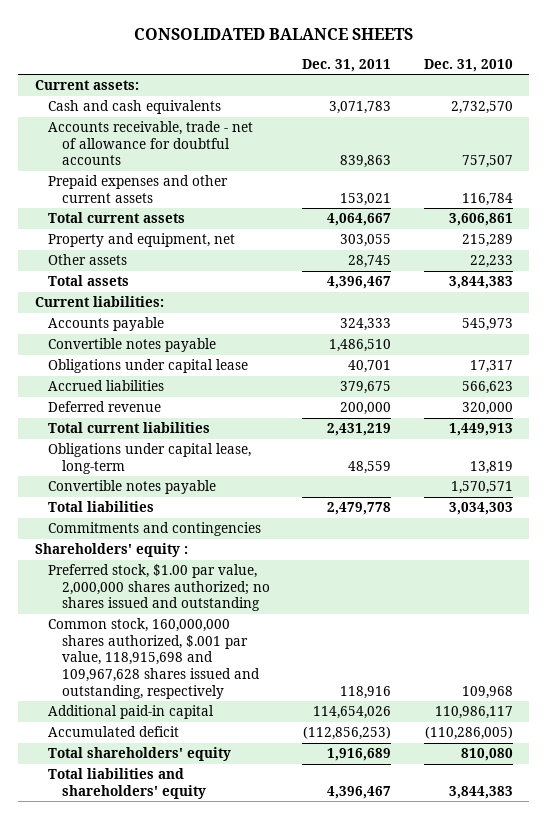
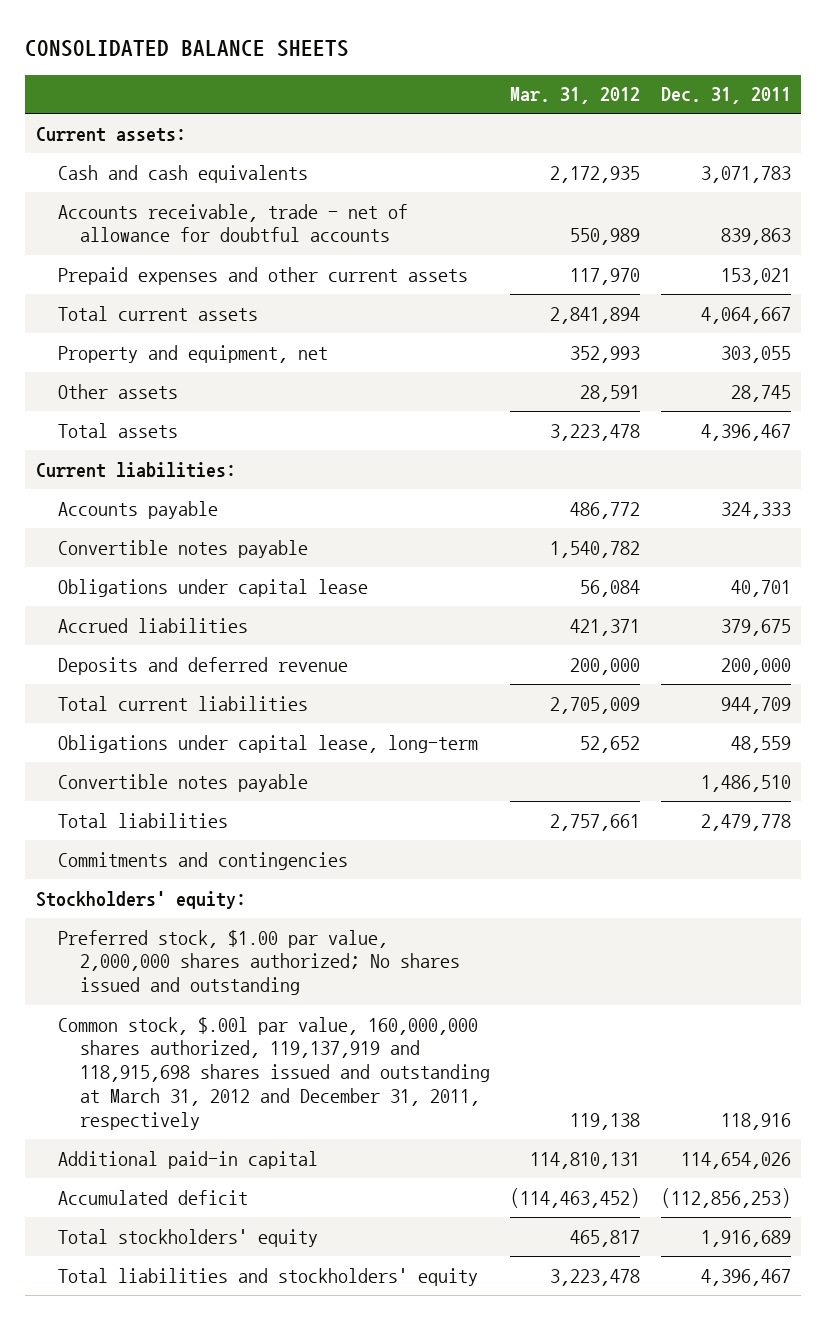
[424,58,514,72] Dec. 31, 2010 -> none
none -> [510,87,641,105] Mar. 31, 2012
[48,480,217,495] Convertible notes payable -> [57,539,308,558] Convertible notes payable
[48,401,162,413] Deferred revenue -> [57,656,348,675] Deposits and deferred revenue
[327,423,392,437] 2,431,219 -> [720,696,791,714] 944,709
[48,338,217,353] Convertible notes payable -> [57,773,308,792] Convertible notes payable
[34,543,188,558] Shareholders' equity : -> none
none -> [35,890,246,909] Stockholders' equity:
[48,564,270,612] Preferred stock, $1.00 par value, 2,000,000 shares authorized; no shares issued and outstanding -> [57,929,460,996] Preferred stock, $1.00 par value, 2,000,000 shares authorized; No shares issued and outstanding
[48,618,260,699] Common stock, 160,000,000 shares authorized, $.001 par value, 118,915,698 and 109,967,628 shares issued and outstanding, respectively -> [57,1016,490,1131] Common stock, $.00l par value, 160,000,000 shares authorized, 119,137,919 and 118,915,698 shares issued and outstanding at March 31, 2012 and December 31, 2011, respectively
[48,747,232,762] Total shareholders' equity -> [57,1228,318,1247] Total stockholders' equity
[48,768,206,799] Total liabilities and shareholders' equity -> [57,1267,478,1286] Total liabilities and stockholders' equity

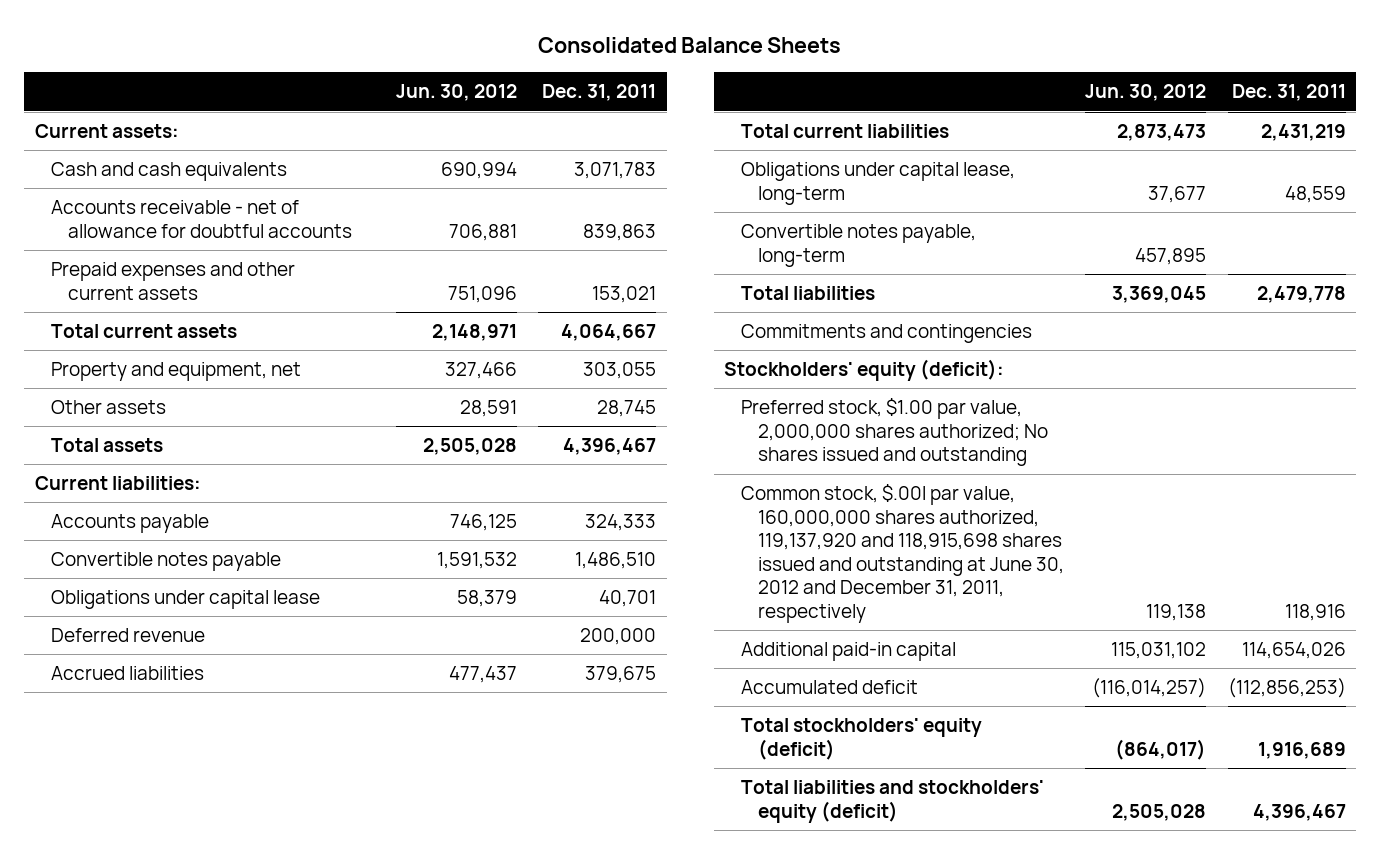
[25,40,350,58] CONSOLIDATED BALANCE SHEETS -> [538,37,842,54] Consolidated Balance Sheets
[510,87,641,105] Mar. 31, 2012 -> none
none -> [395,84,517,102] Jun. 30, 2012
[57,203,408,243] Accounts receivable, trade - net of allowance for doubtful accounts -> [51,200,353,238] Accounts receivable - net of allowance for doubtful accounts
[57,539,308,558] Convertible notes payable -> none
[57,773,308,792] Convertible notes payable -> [51,552,282,572] Convertible notes payable
none -> [51,628,206,643] Deferred revenue
[57,656,348,675] Deposits and deferred revenue -> none
[720,696,791,714] 944,709 -> [1260,124,1346,142] 2,431,219
none -> [741,224,977,267] Convertible notes payable, long-term
[35,890,246,909] Stockholders' equity: -> [724,359,1005,382] Stockholders' equity (deficit):
[57,1016,490,1131] Common stock, $.00l par value, 160,000,000 shares authorized, 119,137,919 and 118,915,698 shares issued and outstanding at March 31, 2012 and December 31, 2011, respectively -> [741,484,1064,623] Common stock, $.00l par value, 160,000,000 shares authorized, 119,137,920 and 118,915,698 shares issued and outstanding at June 30, 2012 and December 31, 2011, respectively
[57,1228,318,1247] Total stockholders' equity -> [741,718,983,760] Total stockholders' equity (deficit)
[57,1267,478,1286] Total liabilities and stockholders' equity -> [741,780,1045,823] Total liabilities and stockholders' equity (deficit)

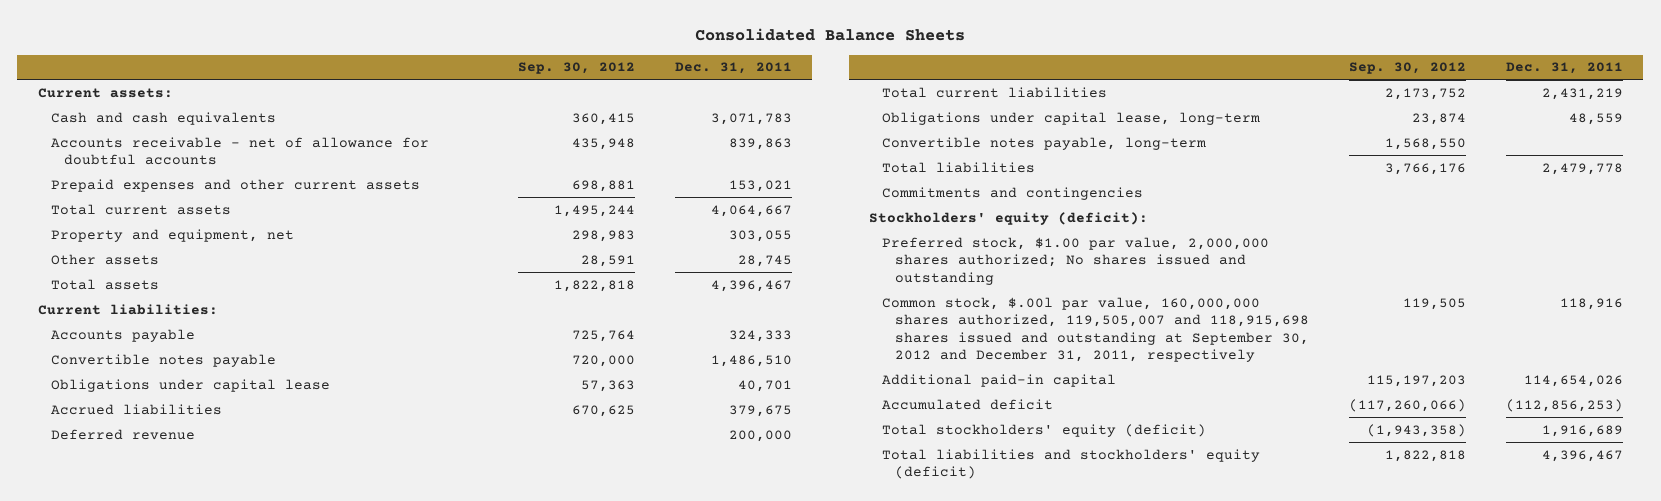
[395,84,517,102] Jun. 30, 2012 -> none
none -> [517,62,635,75] Sep. 30, 2012
[51,628,206,643] Deferred revenue -> [50,428,195,440] Deferred revenue
[741,484,1064,623] Common stock, $.00l par value, 160,000,000 shares authorized, 119,137,920 and 118,915,698 shares issued and outstanding at June 30, 2012 and December 31, 2011, respectively -> [881,296,1309,363] Common stock, $.00l par value, 160,000,000 shares authorized, 119,505,007 and 118,915,698 shares issued and outstanding at September 30, 2012 and December 31, 2011, respectively

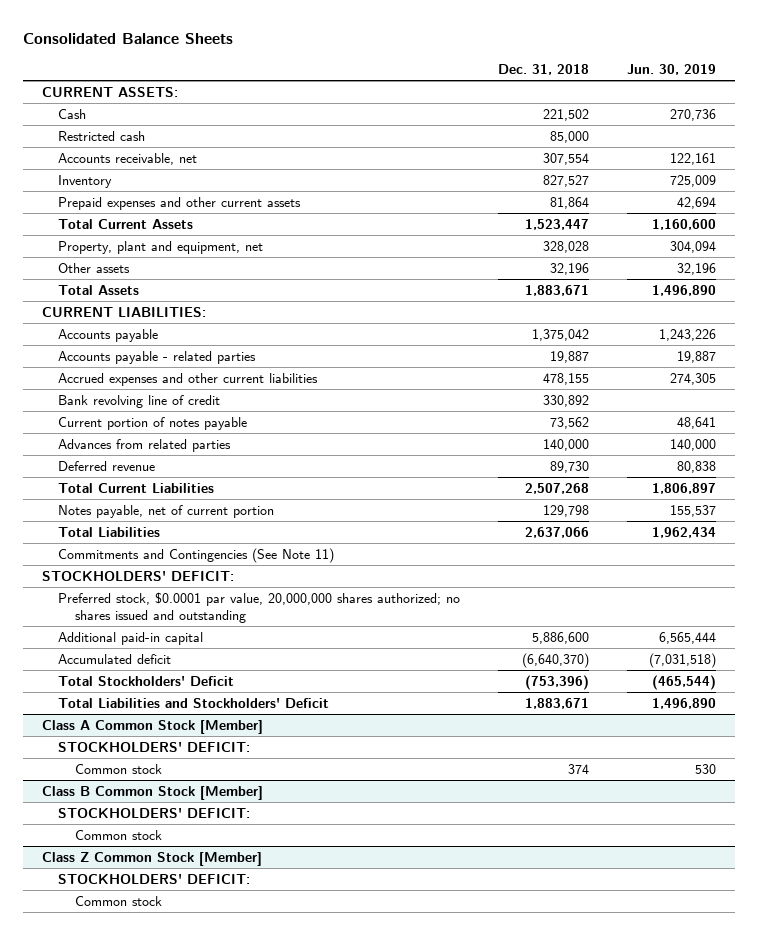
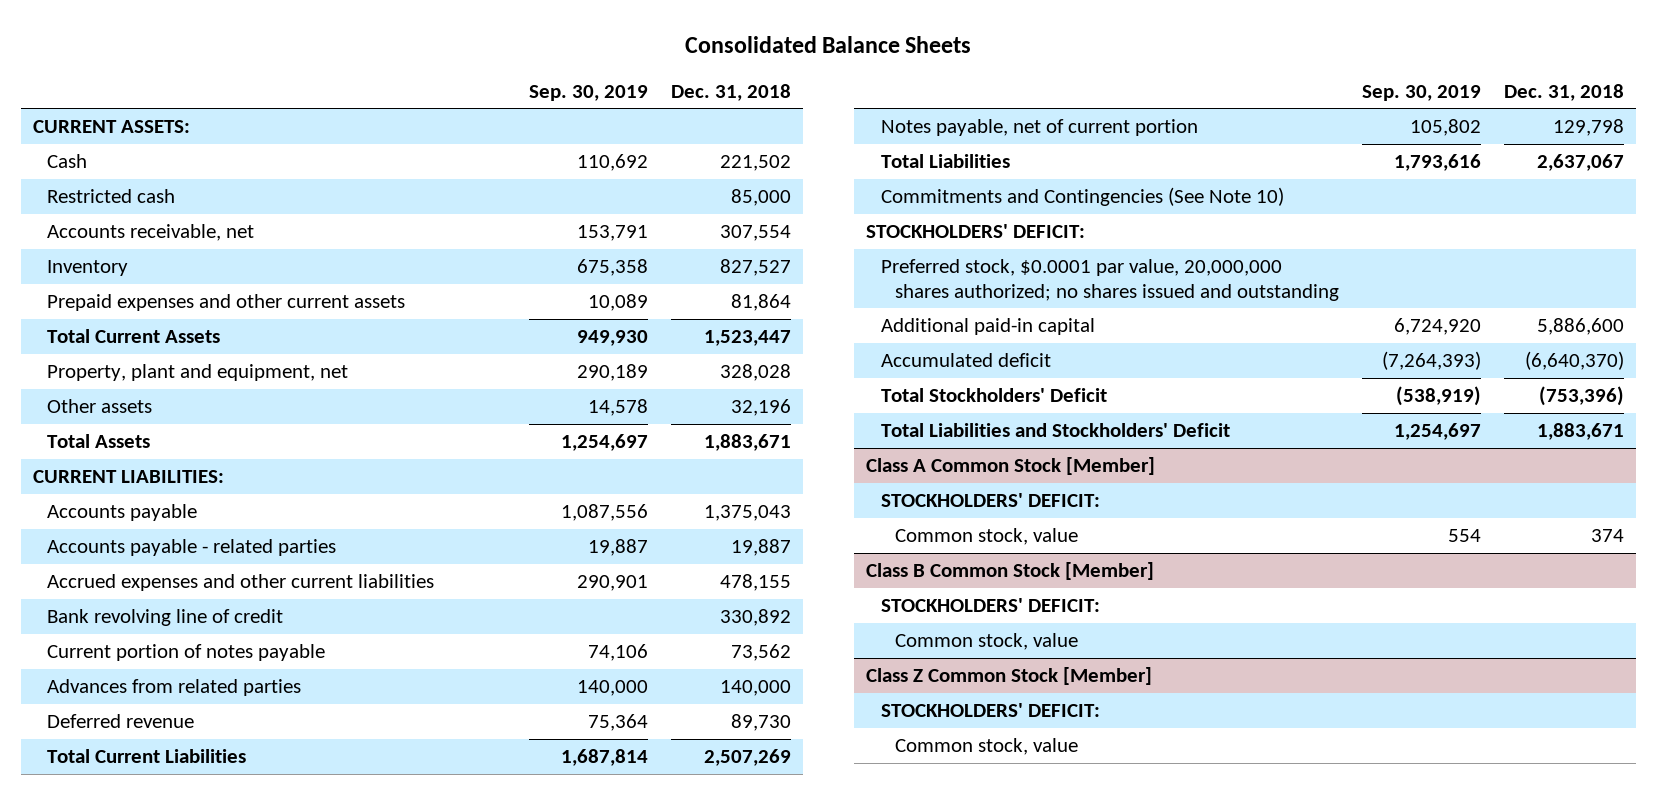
[627,63,717,75] Jun. 30, 2019 -> none
none -> [529,84,649,101] Sep. 30, 2019
[532,328,590,341] 1,375,042 -> [704,504,792,521] 1,375,043
[525,482,590,494] 2,507,268 -> [704,748,792,766] 2,507,269
[525,526,590,538] 2,637,066 -> [1537,153,1625,171] 2,637,067
[58,547,335,563] Commitments and Contingencies (See Note 11) -> [880,186,1284,206] Commitments and Contingencies (See Note 10)
[74,763,162,774] Common stock -> [895,527,1079,545] Common stock, value
[74,829,162,840] Common stock -> [895,632,1079,650] Common stock, value
[74,895,162,906] Common stock -> [895,737,1079,755] Common stock, value

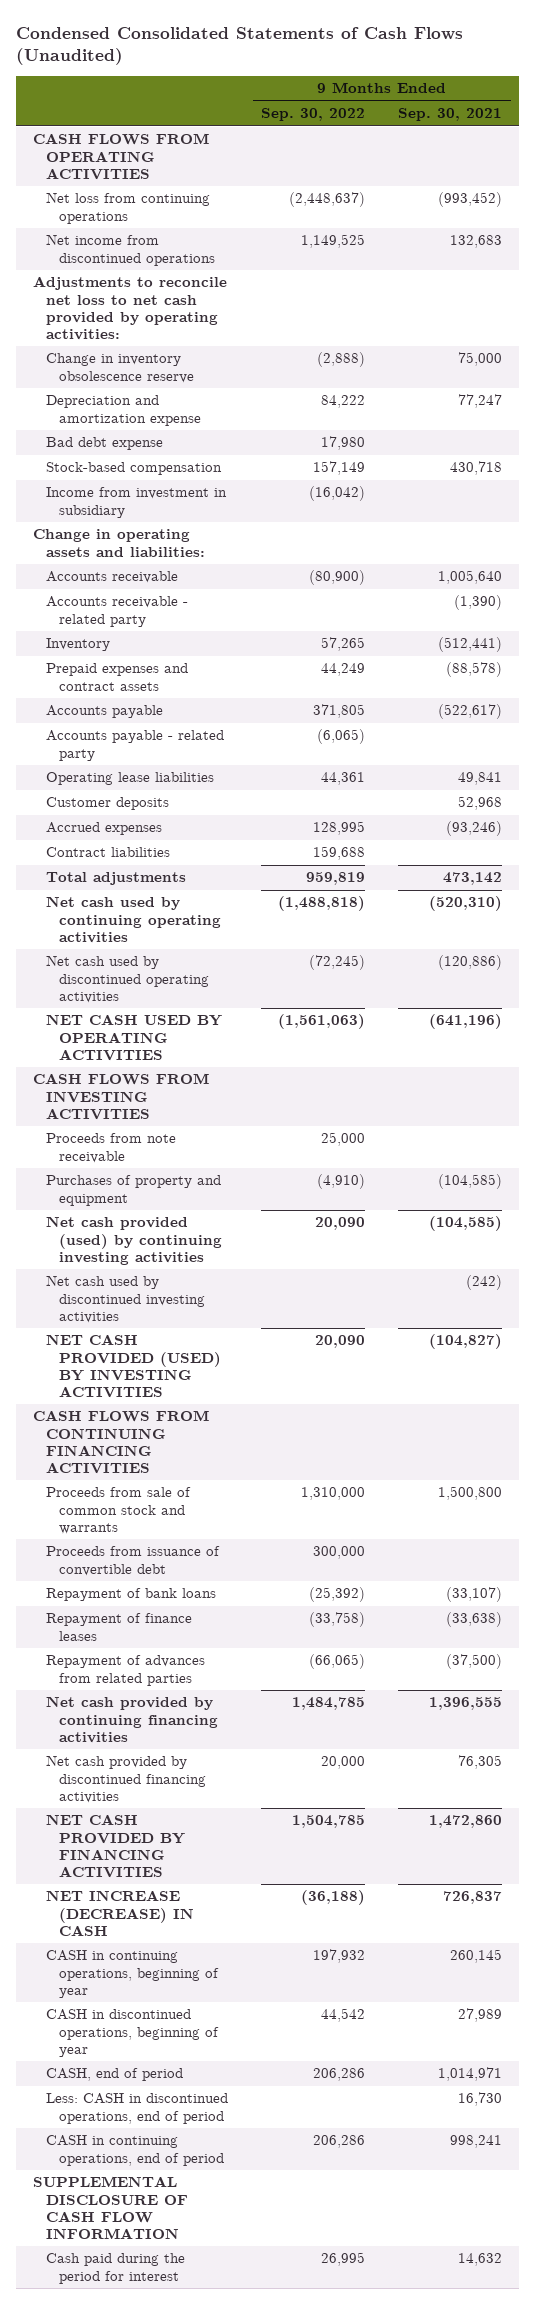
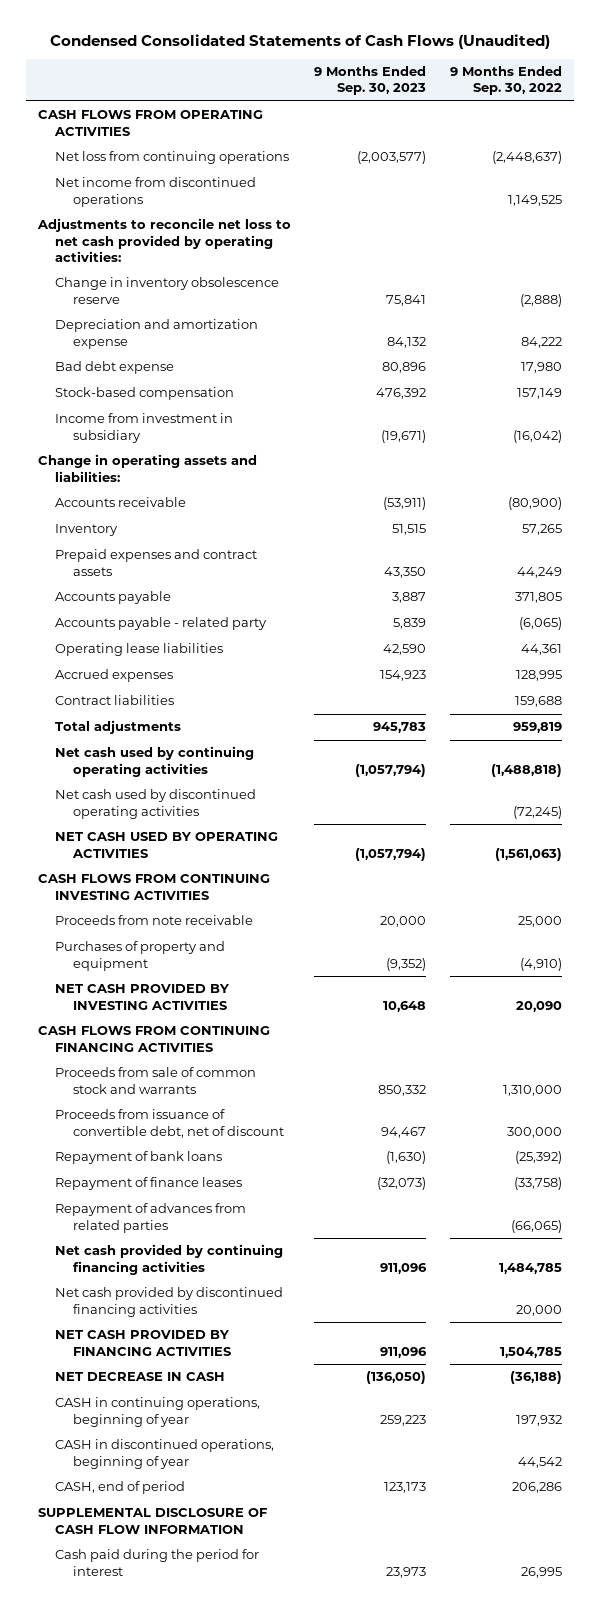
[398,108,503,122] Sep. 30, 2021 -> none
none -> [314,66,427,96] 9 Months Ended Sep. 30, 2023
[45,596,188,627] Accounts receivable - related party -> none
[45,797,169,811] Customer deposits -> none
[32,1073,209,1120] CASH FLOWS FROM INVESTING ACTIVITIES -> [37,874,270,900] CASH FLOWS FROM CONTINUING INVESTING ACTIVITIES
[45,1216,222,1265] Net cash provided (used) by continuing investing activities -> none
[45,1275,205,1323] Net cash used by discontinued investing activities -> none
[45,1334,221,1398] NET CASH PROVIDED (USED) BY INVESTING ACTIVITIES -> [55,984,230,1010] NET CASH PROVIDED BY INVESTING ACTIVITIES
[45,1546,220,1576] Proceeds from issuance of convertible debt -> [55,1109,285,1138] Proceeds from issuance of convertible debt, net of discount
[45,1890,194,1936] NET INCREASE (DECREASE) IN CASH -> [55,1372,226,1382] NET DECREASE IN CASH
[45,2093,228,2124] Less: CASH in discontinued operations, end of period -> none
[45,2135,224,2166] CASH in continuing operations, end of period -> none

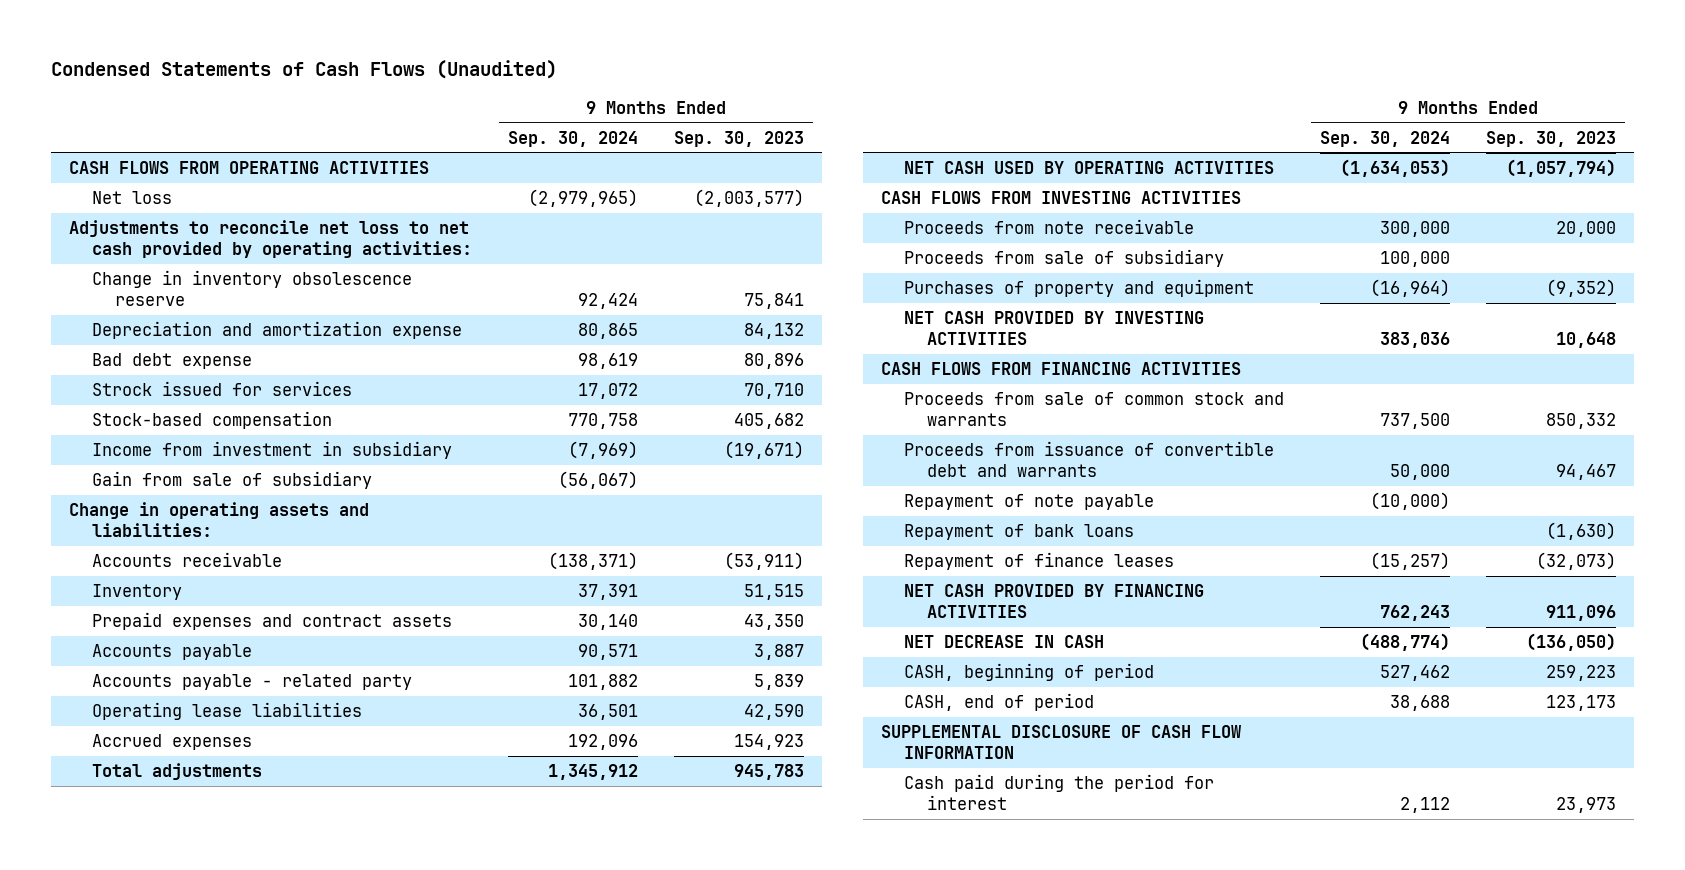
[49,33,550,49] Condensed Consolidated Statements of Cash Flows (Unaudited) -> [50,60,557,80] Condensed Statements of Cash Flows (Unaudited)
[449,66,562,96] 9 Months Ended Sep. 30, 2022 -> none
none -> [507,130,638,147] Sep. 30, 2024
[55,177,257,207] Net income from discontinued operations -> none
[55,151,290,165] Net loss from continuing operations -> [91,190,172,204] Net loss
none -> [91,380,352,396] Strock issued for services
[376,388,427,400] 476,392 -> [733,412,804,429] 405,682
none -> [91,470,372,489] Gain from sale of subsidiary
[55,695,175,706] Contract liabilities -> none
[55,746,255,777] Net cash used by continuing operating activities -> none
[55,789,257,819] Net cash used by discontinued operating activities -> none
[37,874,270,900] CASH FLOWS FROM CONTINUING INVESTING ACTIVITIES -> [881,190,1242,204] CASH FLOWS FROM INVESTING ACTIVITIES
none -> [904,248,1225,267] Proceeds from sale of subsidiary
[37,1026,270,1052] CASH FLOWS FROM CONTINUING FINANCING ACTIVITIES -> [881,361,1242,375] CASH FLOWS FROM FINANCING ACTIVITIES
[55,1109,285,1138] Proceeds from issuance of convertible debt, net of discount -> [904,440,1275,478] Proceeds from issuance of convertible debt and warrants
none -> [904,493,1155,510] Repayment of note payable
[55,1203,247,1233] Repayment of advances from related parties -> none
[55,1244,284,1275] Net cash provided by continuing financing activities -> none
[55,1287,284,1317] Net cash provided by discontinued financing activities -> none
[55,1439,275,1469] CASH in discontinued operations, beginning of year -> none
[55,1397,261,1427] CASH in continuing operations, beginning of year -> [904,662,1155,681] CASH, beginning of period

